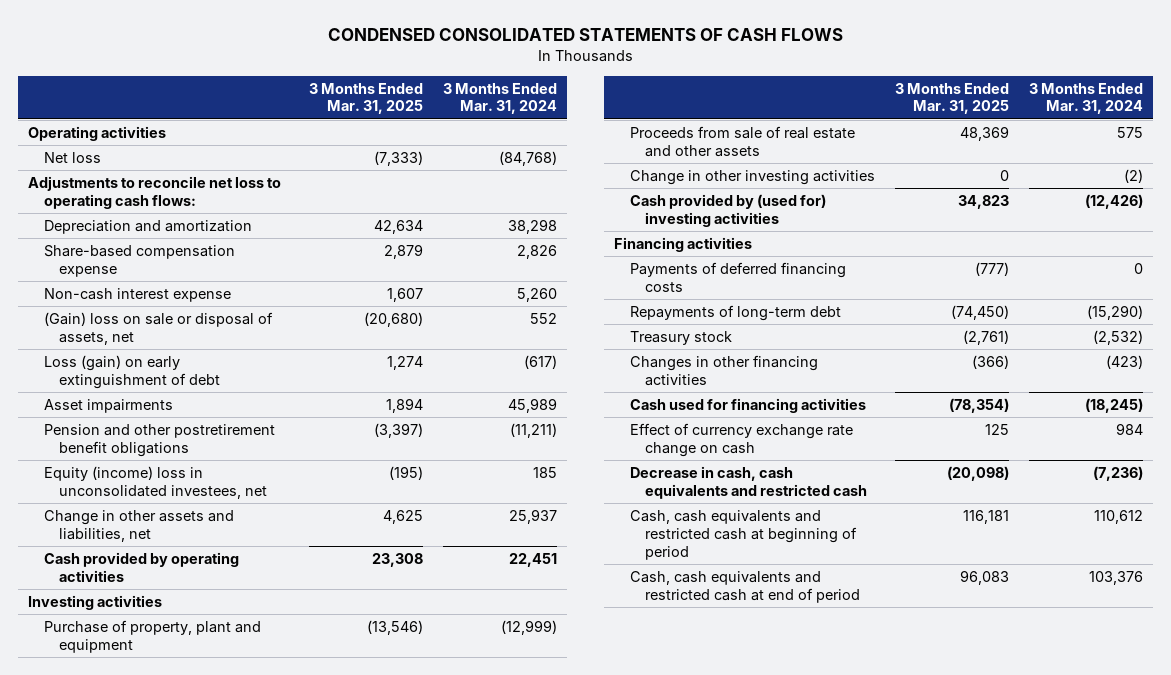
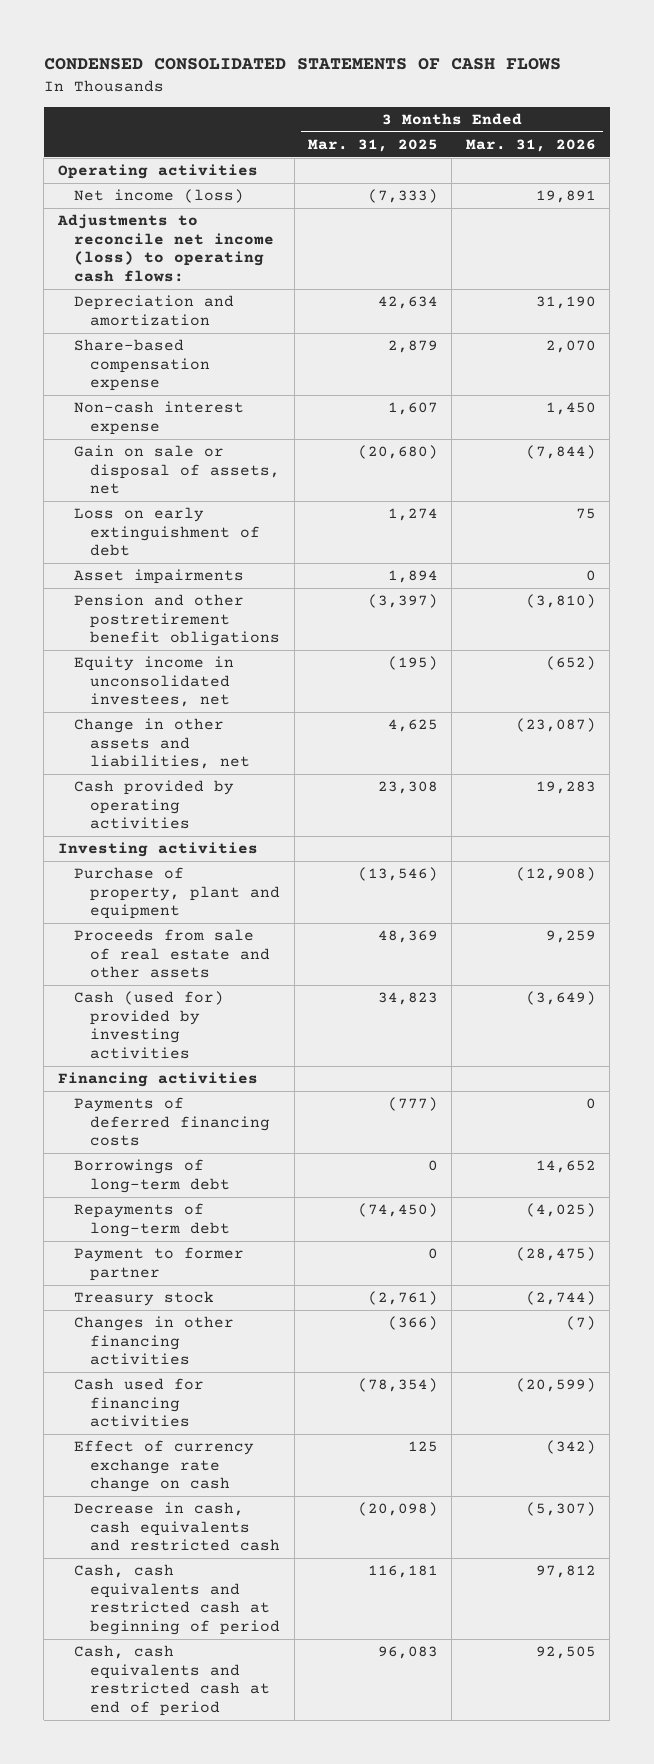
[443,82,558,115] 3 Months Ended Mar. 31, 2024 -> none
none -> [465,138,596,152] Mar. 31, 2026
[43,151,101,163] Net loss -> [73,189,244,204] Net income (loss)
[28,175,282,209] Adjustments to reconcile net loss to operating cash flows: -> [56,214,274,283] Adjustments to reconcile net income (loss) to operating cash flows:
[43,311,273,345] (Gain) loss on sale or disposal of assets, net -> [73,445,281,495] Gain on sale or disposal of assets, net
[43,354,221,389] Loss (gain) on early extinguishment of debt -> [73,507,261,557] Loss on early extinguishment of debt
[43,465,268,499] Equity (income) loss in unconsolidated investees, net -> [73,656,234,708] Equity income in unconsolidated investees, net
[629,169,875,185] Change in other investing activities -> none
[629,193,826,227] Cash provided by (used for) investing activities -> [73,991,224,1060] Cash (used for) provided by investing activities
none -> [73,1159,231,1193] Borrowings of long-term debt
none -> [73,1247,244,1281] Payment to former partner

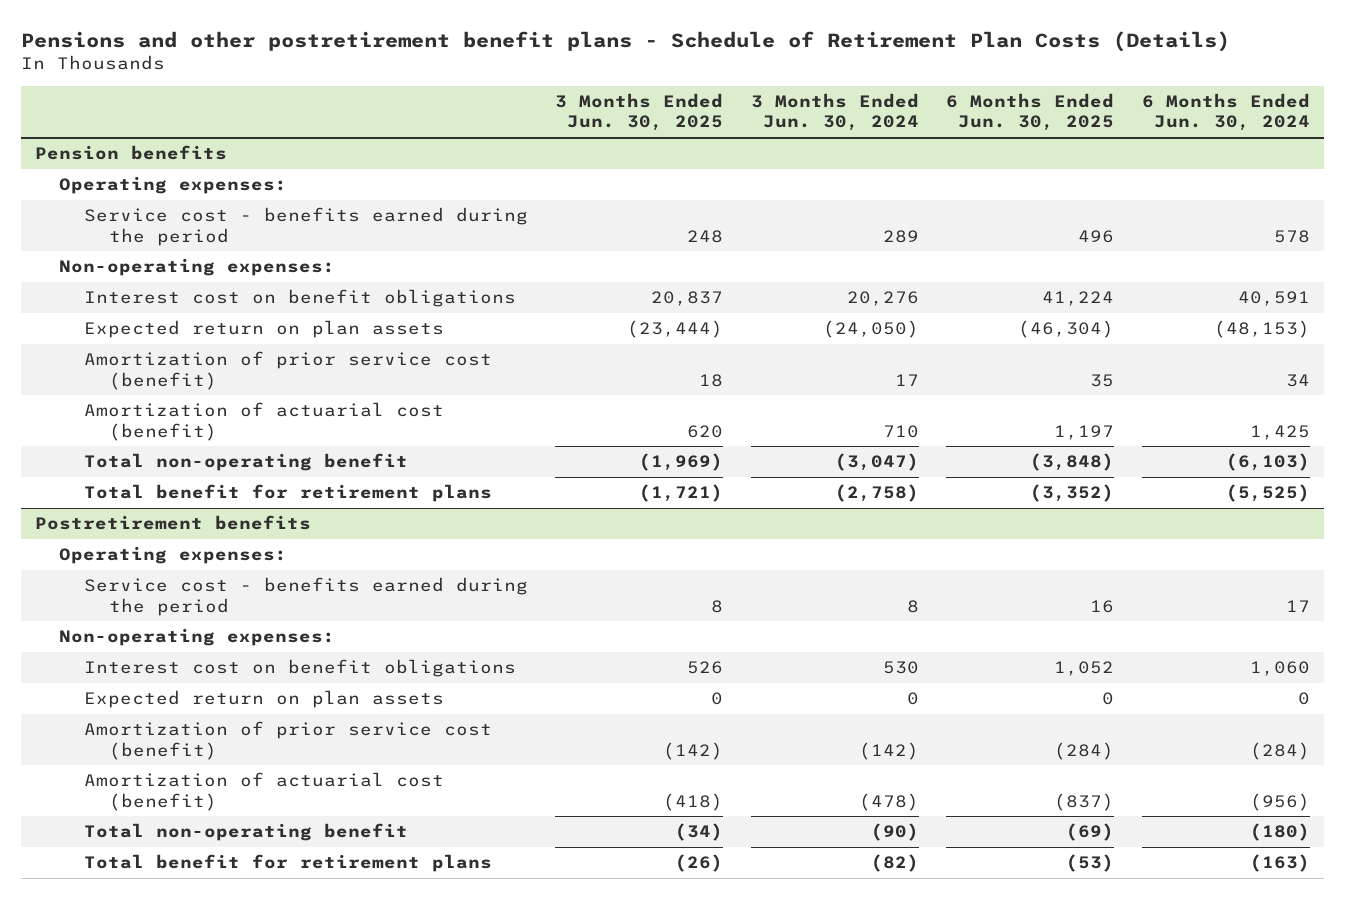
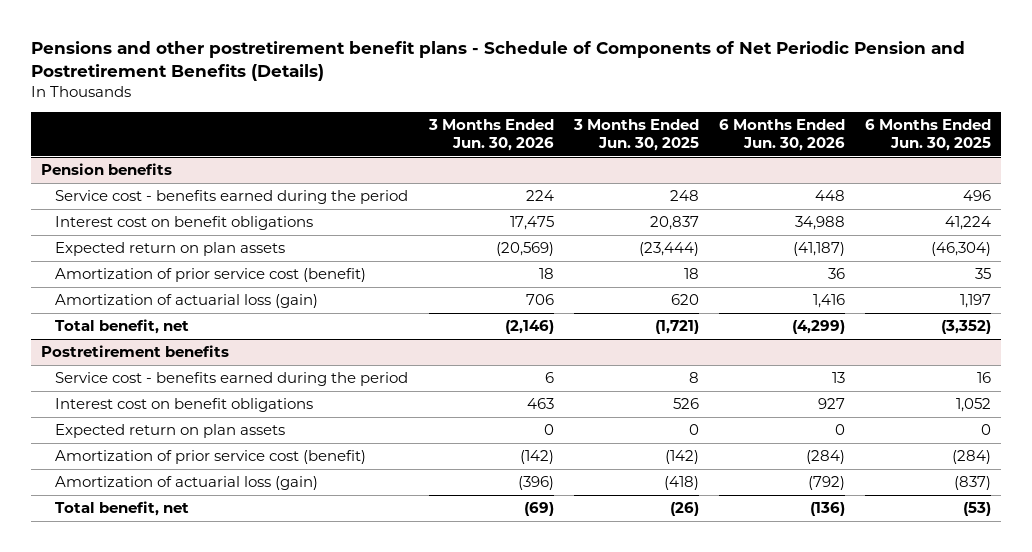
[21,30,1231,52] Pensions and other postretirement benefit plans - Schedule of Retirement Plan Costs (Details) -> [30,40,965,82] Pensions and other postretirement benefit plans - Schedule of Components of Net Periodic Pension and Postretirement Benefits (Details)
[750,93,919,132] 3 Months Ended Jun. 30, 2024 -> none
[1141,93,1310,132] 6 Months Ended Jun. 30, 2024 -> none
none -> [427,119,554,151] 3 Months Ended Jun. 30, 2026
none -> [719,119,846,151] 6 Months Ended Jun. 30, 2026
[59,176,288,195] Operating expenses: -> none
[59,258,336,277] Non-operating expenses: -> none
[83,453,408,472] Total non-operating benefit -> none
[83,402,444,441] Amortization of actuarial cost (benefit) -> [55,294,319,309] Amortization of actuarial loss (gain)
[83,484,492,503] Total benefit for retirement plans -> [55,319,190,335] Total benefit, net
[59,546,288,565] Operating expenses: -> none
[59,628,336,647] Non-operating expenses: -> none
[83,823,408,842] Total non-operating benefit -> none
[83,772,444,811] Amortization of actuarial cost (benefit) -> [55,476,319,491] Amortization of actuarial loss (gain)
[83,854,492,873] Total benefit for retirement plans -> [55,501,190,517] Total benefit, net

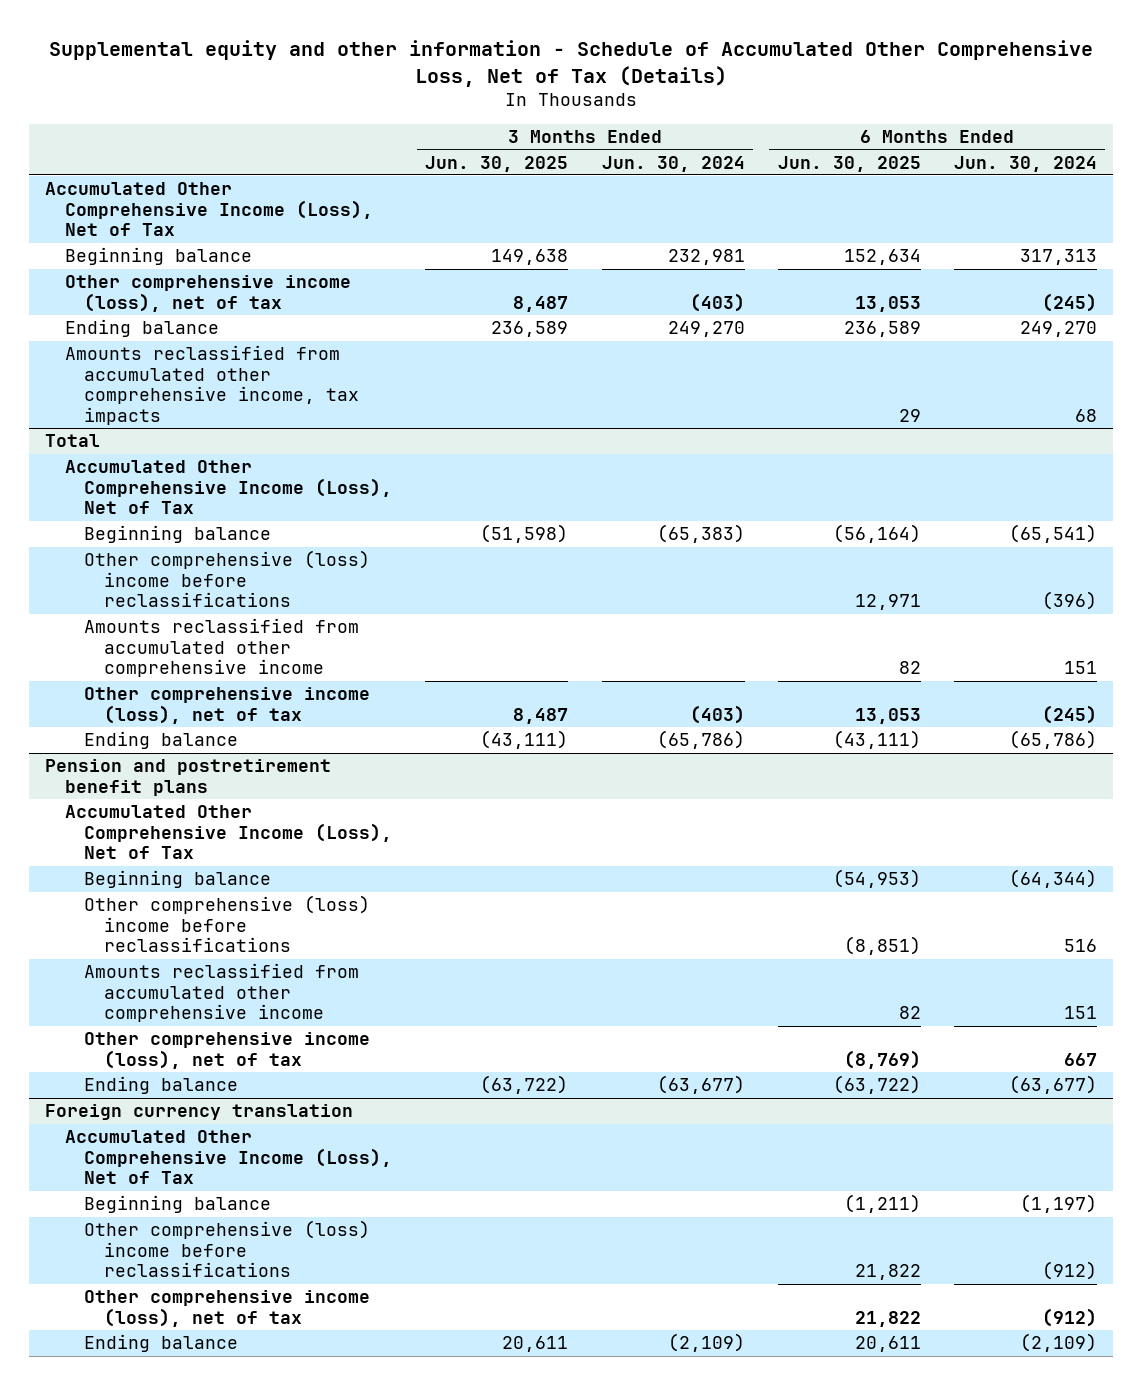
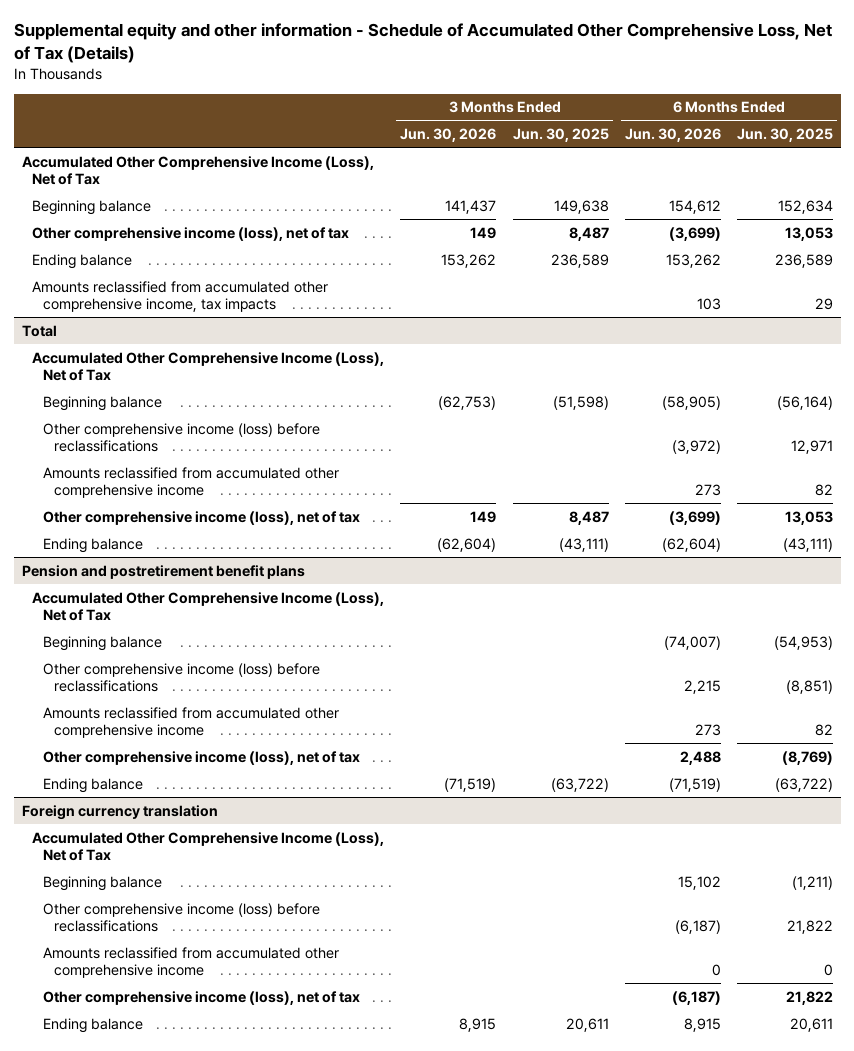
[601,155,745,172] Jun. 30, 2024 -> none
[953,155,1097,172] Jun. 30, 2024 -> none
none -> [400,128,497,143] Jun. 30, 2026
none -> [624,128,721,143] Jun. 30, 2026
[84,550,371,608] Other comprehensive (loss) income before reclassifications -> [43,422,321,453] Other comprehensive income (loss) before reclassifications
[84,895,371,953] Other comprehensive (loss) income before reclassifications -> [43,662,321,693] Other comprehensive income (loss) before reclassifications
[84,1220,371,1278] Other comprehensive (loss) income before reclassifications -> [43,902,321,933] Other comprehensive income (loss) before reclassifications
none -> [43,946,340,979] Amounts reclassified from accumulated other comprehensive income

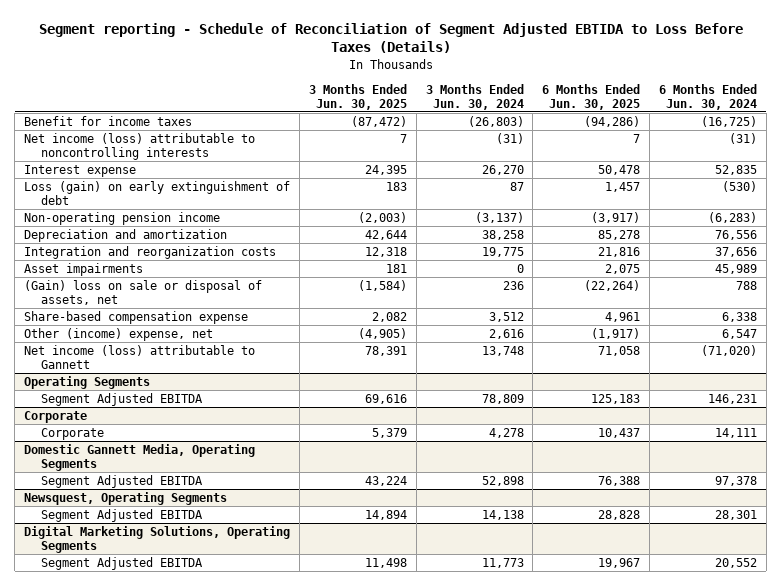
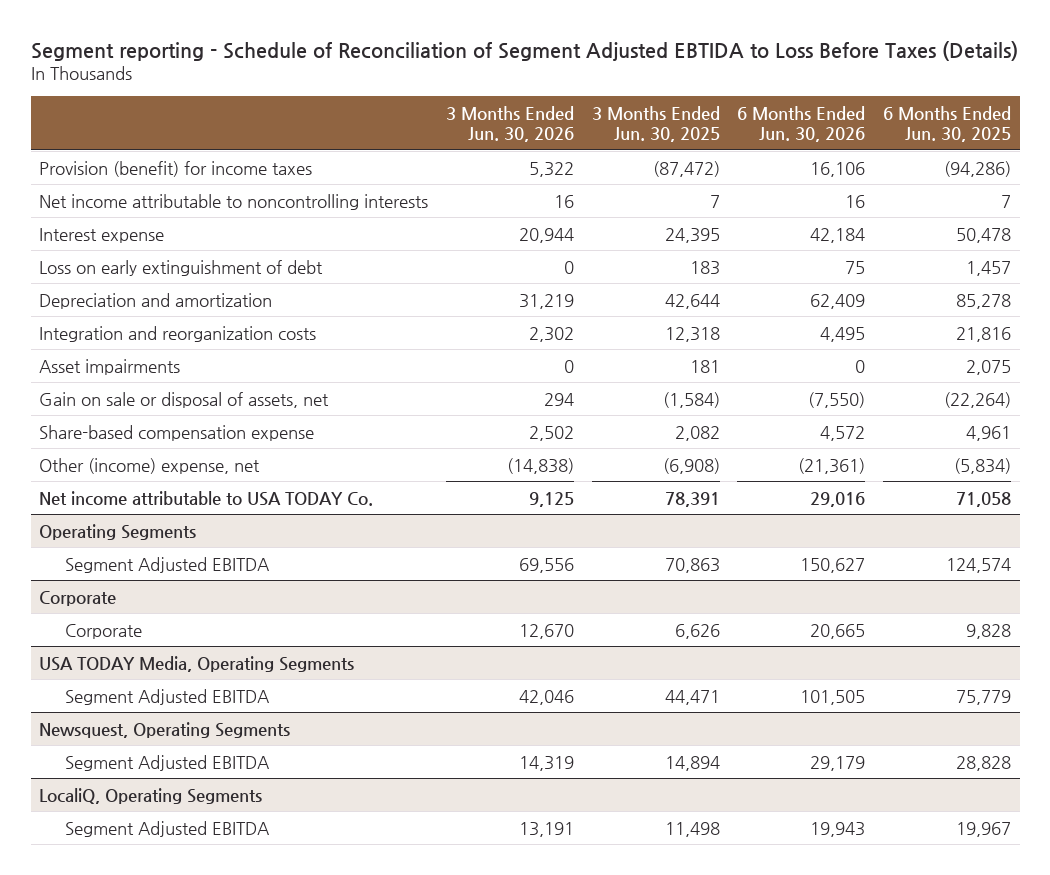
[425,83,524,110] 3 Months Ended Jun. 30, 2024 -> none
[658,83,757,110] 6 Months Ended Jun. 30, 2024 -> none
none -> [446,105,575,142] 3 Months Ended Jun. 30, 2026
none -> [737,105,866,142] 6 Months Ended Jun. 30, 2026
[24,116,193,127] Benefit for income taxes -> [39,160,313,177] Provision (benefit) for income taxes
[24,133,256,161] Net income (loss) attributable to noncontrolling interests -> [39,193,429,210] Net income attributable to noncontrolling interests
[24,212,221,226] Non-operating pension income -> none
[24,181,291,206] Loss (gain) on early extinguishment of debt -> [39,259,324,276] Loss on early extinguishment of debt
[24,280,263,306] (Gain) loss on sale or disposal of assets, net -> [39,391,330,408] Gain on sale or disposal of assets, net
[357,328,407,340] (4,905) -> [662,457,720,474] (6,908)
[591,328,641,340] (1,917) -> [953,457,1011,474] (5,834)
[24,345,256,370] Net income (loss) attributable to Gannett -> [39,490,374,506] Net income attributable to USA TODAY Co.
[364,394,407,405] 69,616 -> [664,557,720,573] 70,863
[591,394,641,405] 125,183 -> [945,557,1011,573] 124,574
[24,444,256,472] Domestic Gannett Media, Operating Segments -> none
[371,428,407,439] 5,379 -> [674,623,720,639] 6,626
[598,428,641,439] 10,437 -> [965,623,1011,639] 9,828
none -> [39,655,355,672] USA TODAY Media, Operating Segments
[364,476,407,487] 43,224 -> [664,689,720,705] 44,471
[598,476,641,487] 76,388 -> [955,689,1011,705] 75,779
[24,526,291,554] Digital Marketing Solutions, Operating Segments -> none
none -> [39,787,263,804] LocaliQ, Operating Segments

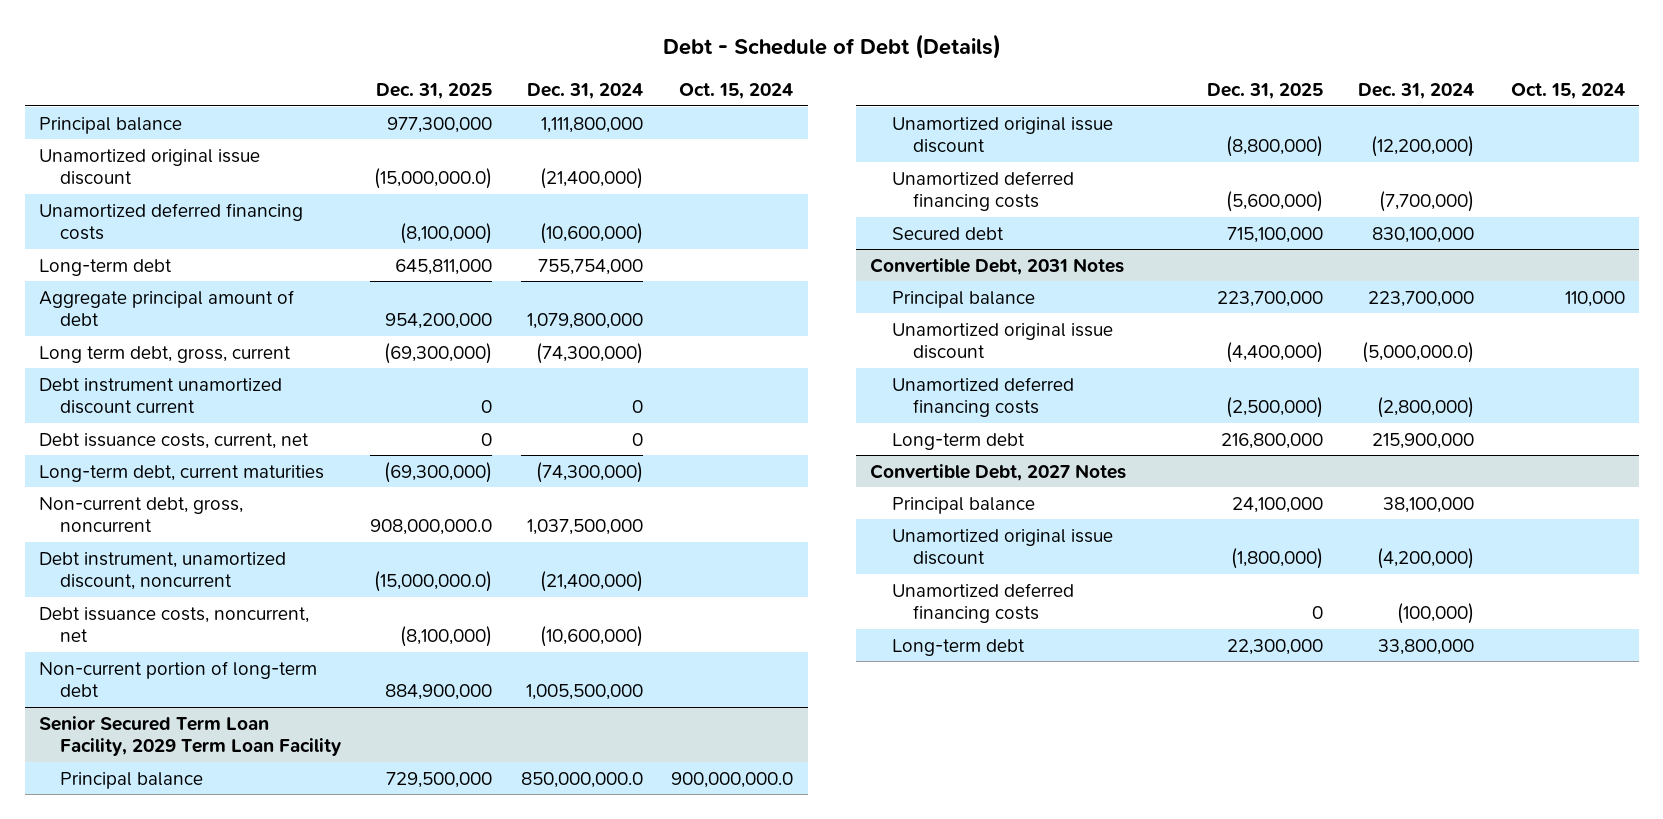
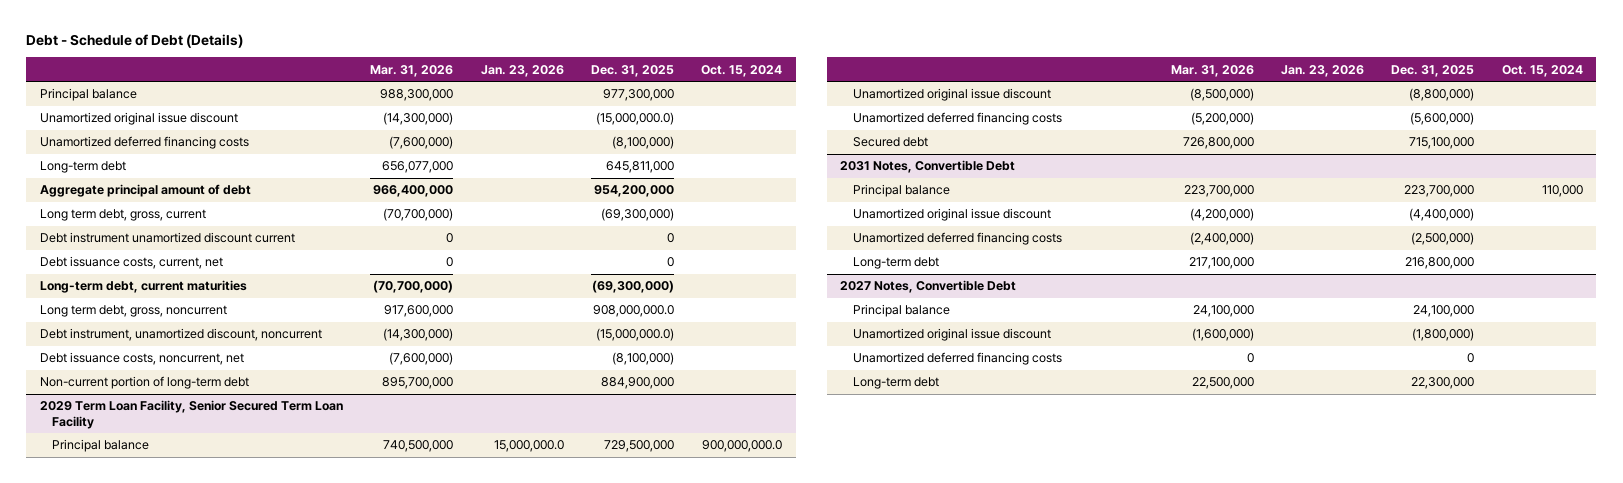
[526,83,643,100] Dec. 31, 2024 -> none
none -> [370,64,454,77] Mar. 31, 2026
none -> [480,64,564,77] Jan. 23, 2026
[38,496,243,533] Non-current debt, gross, noncurrent -> none
none -> [39,305,227,318] Long term debt, gross, noncurrent
[38,715,342,757] Senior Secured Term Loan Facility, 2029 Term Loan Facility -> [39,400,343,429] 2029 Term Loan Facility, Senior Secured Term Loan Facility
[870,257,1125,275] Convertible Debt, 2031 Notes -> [840,160,1016,174] 2031 Notes, Convertible Debt
[870,463,1127,481] Convertible Debt, 2027 Notes -> [840,280,1017,294] 2027 Notes, Convertible Debt

